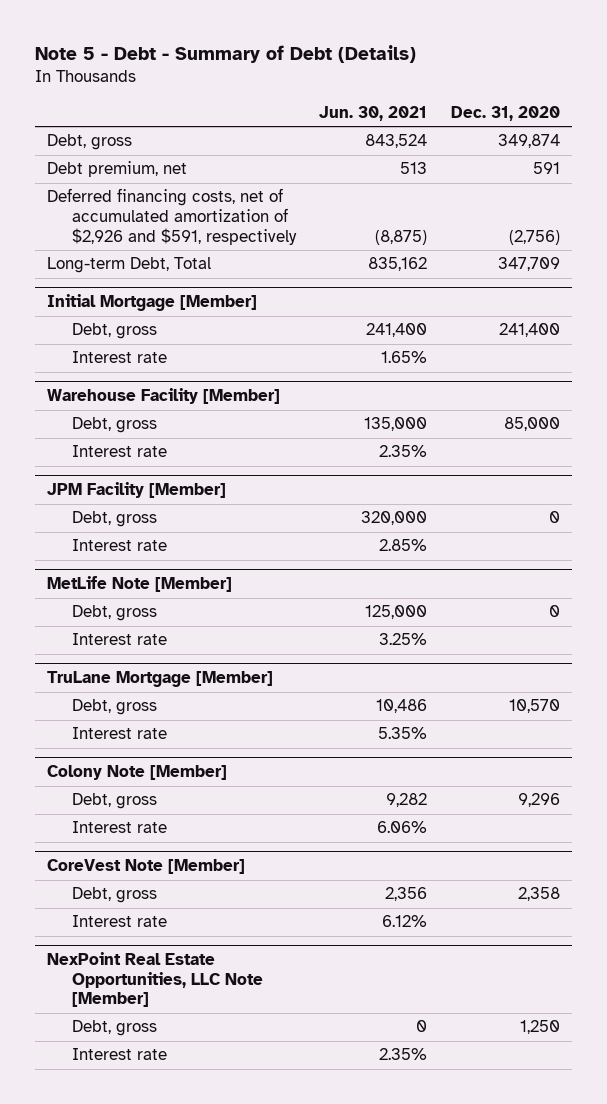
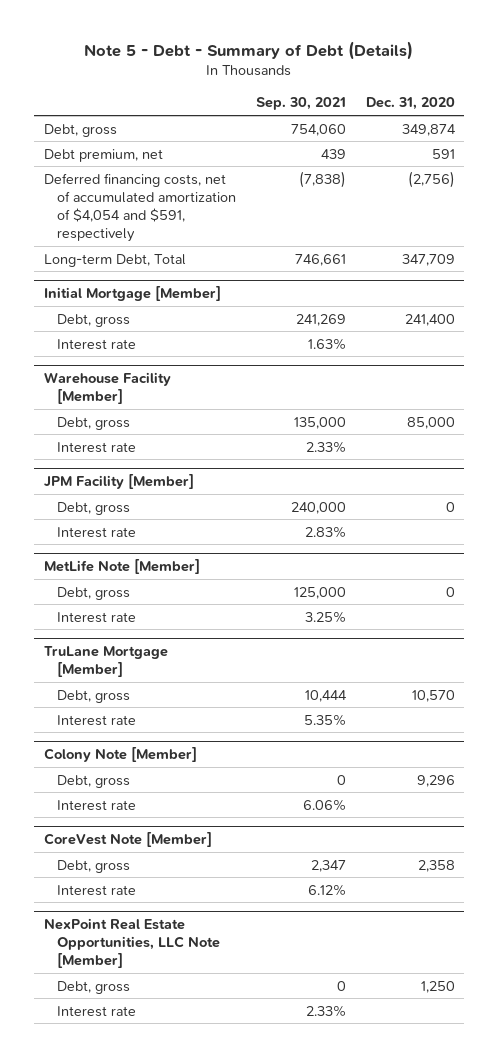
[319,105,428,121] Jun. 30, 2021 -> none
none -> [255,97,346,111] Sep. 30, 2021
[46,188,297,245] Deferred financing costs, net of accumulated amortization of $2,926 and $591, respectively -> [43,172,236,243] Deferred financing costs, net of accumulated amortization of $4,054 and $591, respectively

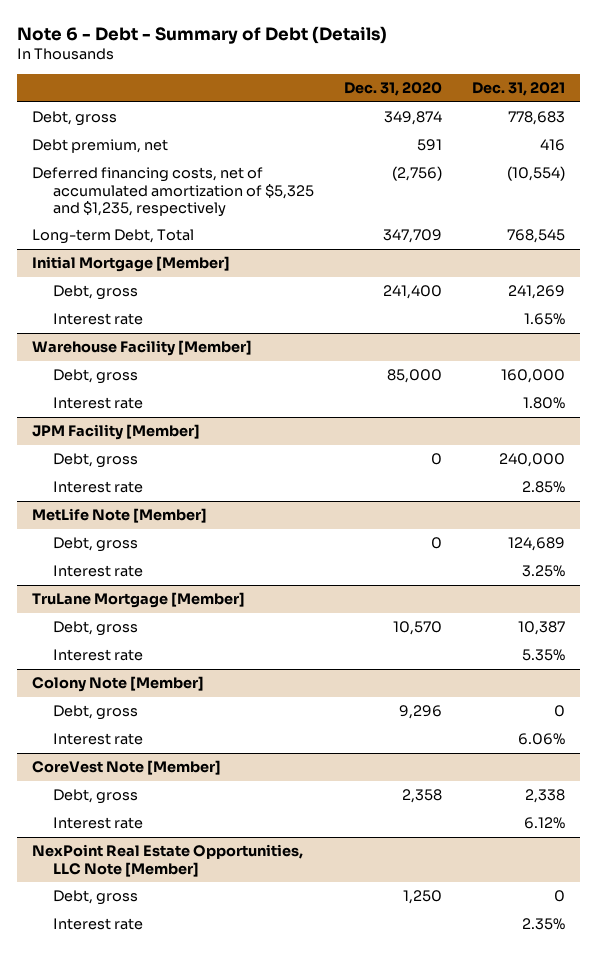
[84,40,414,60] Note 5 - Debt - Summary of Debt (Details) -> [17,25,388,44] Note 6 - Debt - Summary of Debt (Details)
[255,97,346,111] Sep. 30, 2021 -> none
none -> [472,82,566,97] Dec. 31, 2021
[43,172,236,243] Deferred financing costs, net of accumulated amortization of $4,054 and $591, respectively -> [32,167,314,217] Deferred financing costs, net of accumulated amortization of $5,325 and $1,235, respectively

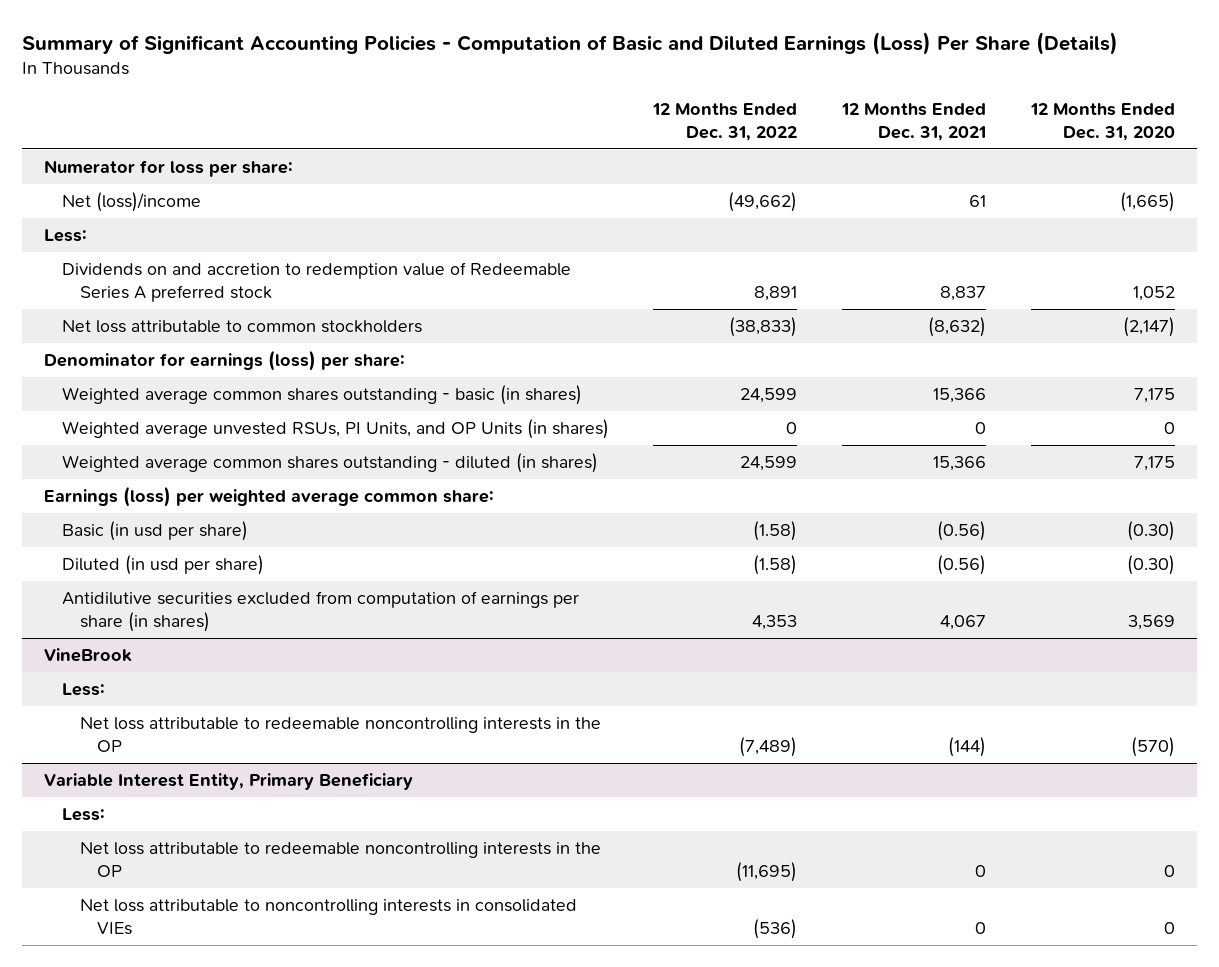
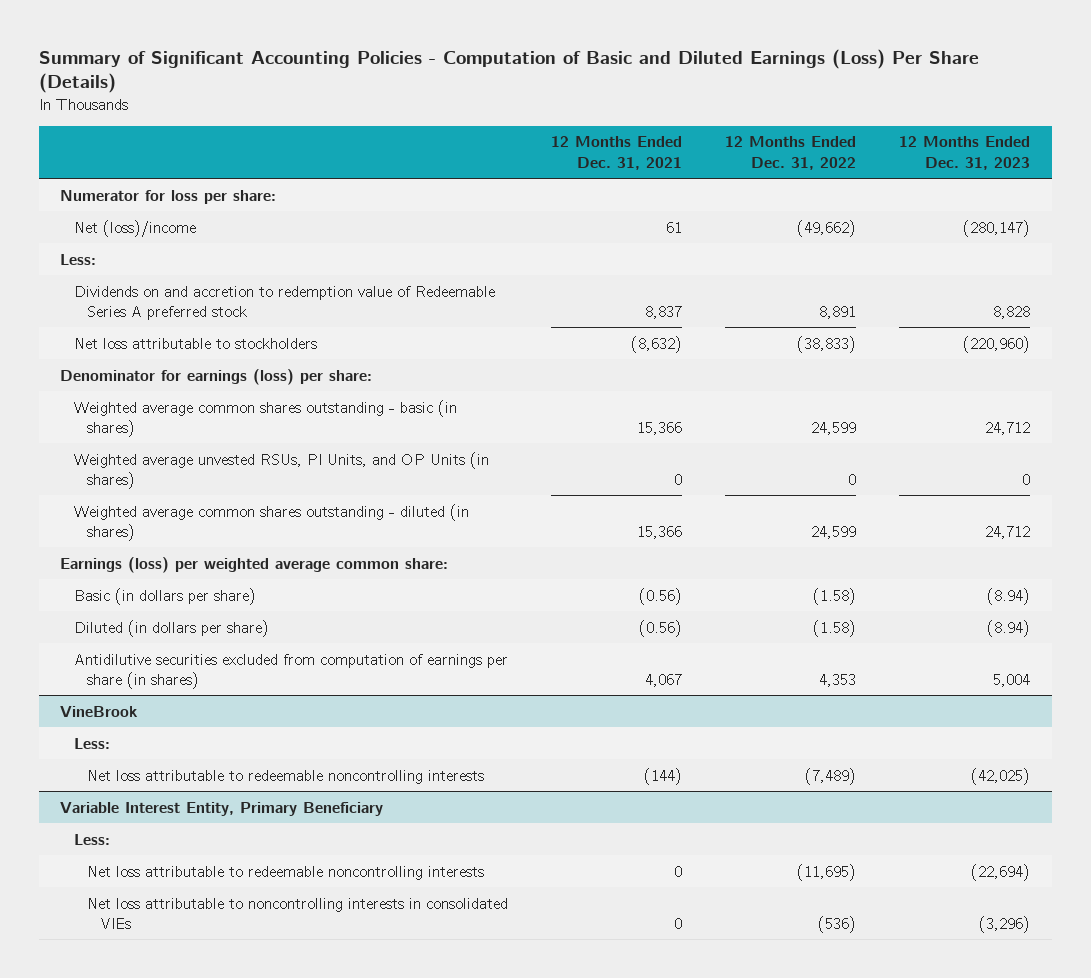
[1029,102,1175,142] 12 Months Ended Dec. 31, 2020 -> none
none -> [899,136,1031,170] 12 Months Ended Dec. 31, 2023
[61,320,422,334] Net loss attributable to common stockholders -> [73,337,317,349] Net loss attributable to stockholders
[61,521,248,542] Basic (in usd per share) -> [73,587,256,605] Basic (in dollars per share)
[61,555,264,576] Diluted (in usd per share) -> [73,619,269,637] Diluted (in dollars per share)
[79,717,601,753] Net loss attributable to redeemable noncontrolling interests in the OP -> [86,769,484,784] Net loss attributable to redeemable noncontrolling interests
[79,842,601,878] Net loss attributable to redeemable noncontrolling interests in the OP -> [86,865,484,880] Net loss attributable to redeemable noncontrolling interests

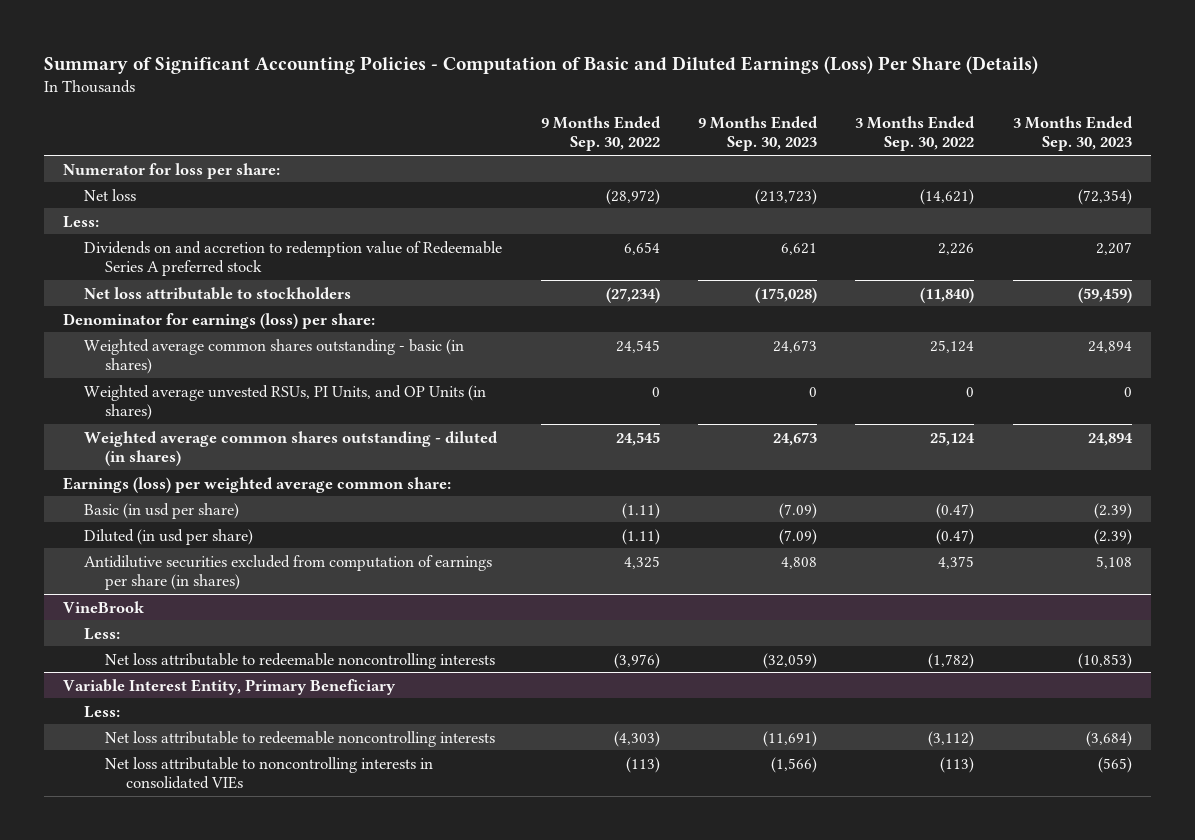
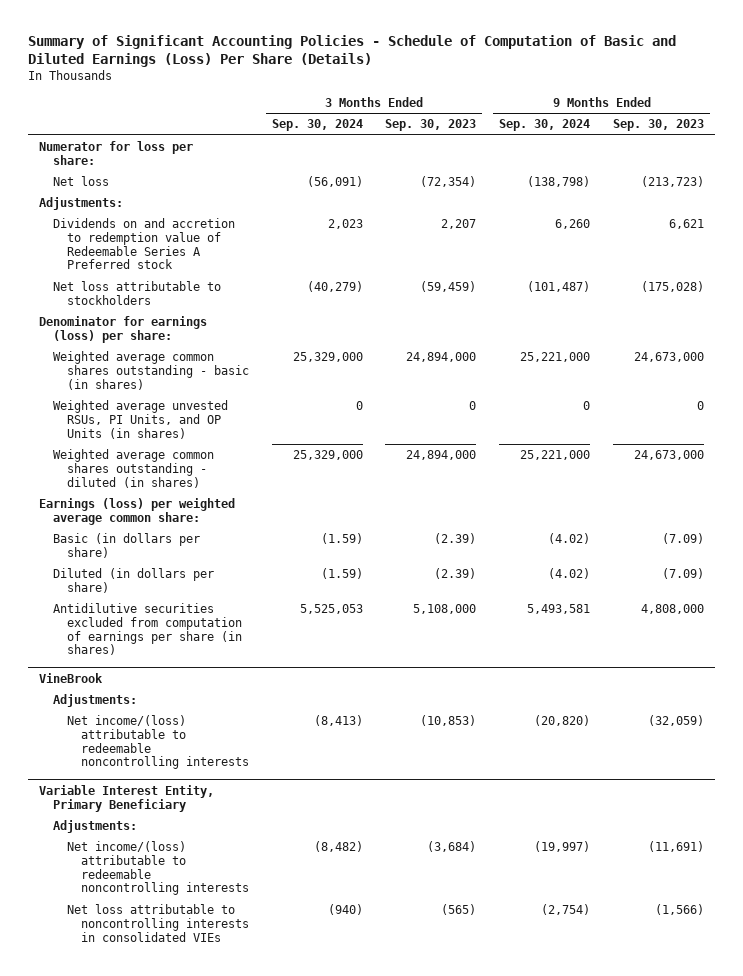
[44,55,1039,74] Summary of Significant Accounting Policies - Computation of Basic and Diluted Earnings (Loss) Per Share (Details) -> [27,34,676,68] Summary of Significant Accounting Policies - Schedule of Computation of Basic and Diluted Earnings (Loss) Per Share (Details)
[540,115,661,152] 9 Months Ended Sep. 30, 2022 -> none
[855,115,976,152] 3 Months Ended Sep. 30, 2022 -> none
none -> [271,119,363,132] Sep. 30, 2024
none -> [499,119,591,132] Sep. 30, 2024
[63,215,100,228] Less: -> [39,196,124,210] Adjustments:
[84,240,503,277] Dividends on and accretion to redemption value of Redeemable Series A preferred stock -> [52,217,235,270] Dividends on and accretion to redemption value of Redeemable Series A Preferred stock
[772,339,817,353] 24,673 -> [633,351,704,362] 24,673,000
[1087,340,1132,353] 24,894 -> [406,351,477,362] 24,894,000
[772,431,817,446] 24,673 -> [633,449,704,460] 24,673,000
[1087,432,1133,446] 24,894 -> [406,449,477,460] 24,894,000
[84,502,240,519] Basic (in usd per share) -> [52,532,200,558] Basic (in dollars per share)
[84,528,254,545] Diluted (in usd per share) -> [52,567,214,593] Diluted (in dollars per share)
[780,556,817,569] 4,808 -> [640,603,704,614] 4,808,000
[1095,555,1132,569] 5,108 -> [413,603,477,614] 5,108,000
[84,627,121,640] Less: -> [52,693,137,707] Adjustments:
[105,652,496,669] Net loss attributable to redeemable noncontrolling interests -> [66,714,249,770] Net income/(loss) attributable to redeemable noncontrolling interests
[84,705,121,718] Less: -> [52,819,137,833] Adjustments:
[105,730,496,747] Net loss attributable to redeemable noncontrolling interests -> [66,840,249,896] Net income/(loss) attributable to redeemable noncontrolling interests

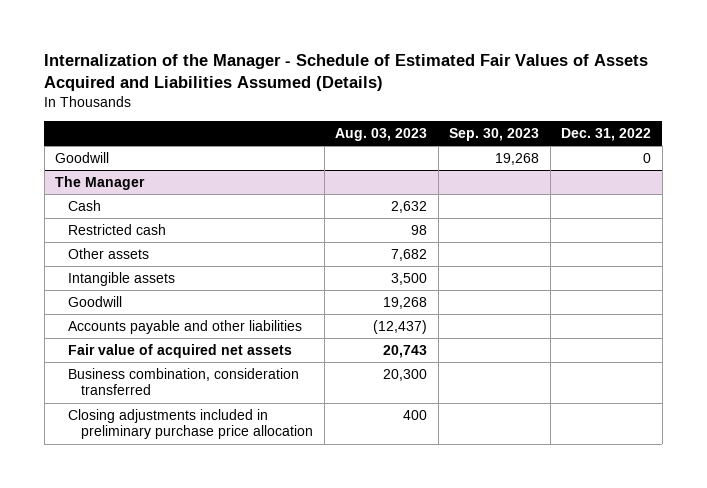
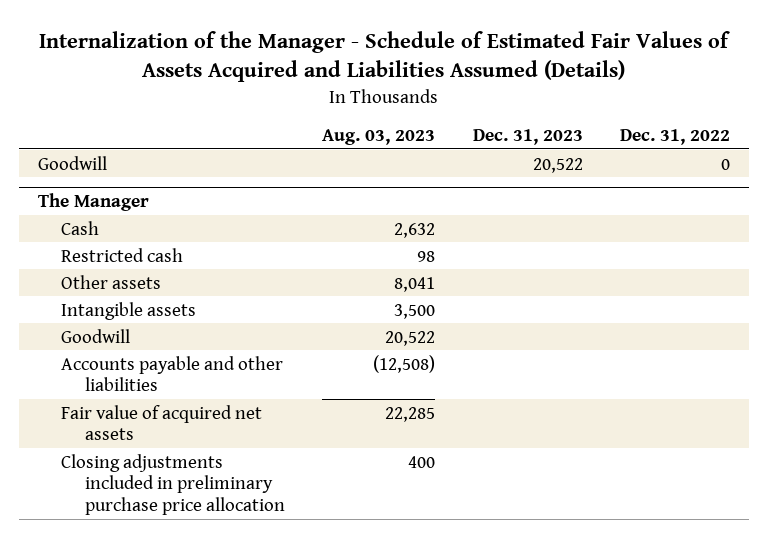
[449,128,540,142] Sep. 30, 2023 -> none
none -> [472,129,583,146] Dec. 31, 2023
[391,248,428,261] 7,682 -> [394,276,436,292] 8,041
[68,367,300,396] Business combination, consideration transferred -> none
[383,296,428,309] 19,268 -> [385,330,436,346] 20,522
[373,319,428,334] (12,437) -> [373,354,436,373] (12,508)
[383,344,428,358] 20,743 -> [385,406,436,422] 22,285

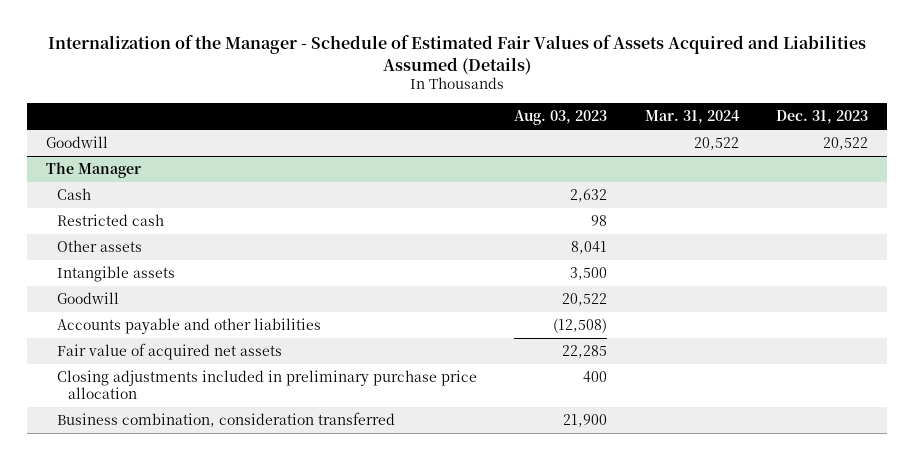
[620,129,731,146] Dec. 31, 2022 -> none
none -> [644,110,739,125] Mar. 31, 2024
none -> [56,412,395,428] Business combination, consideration transferred

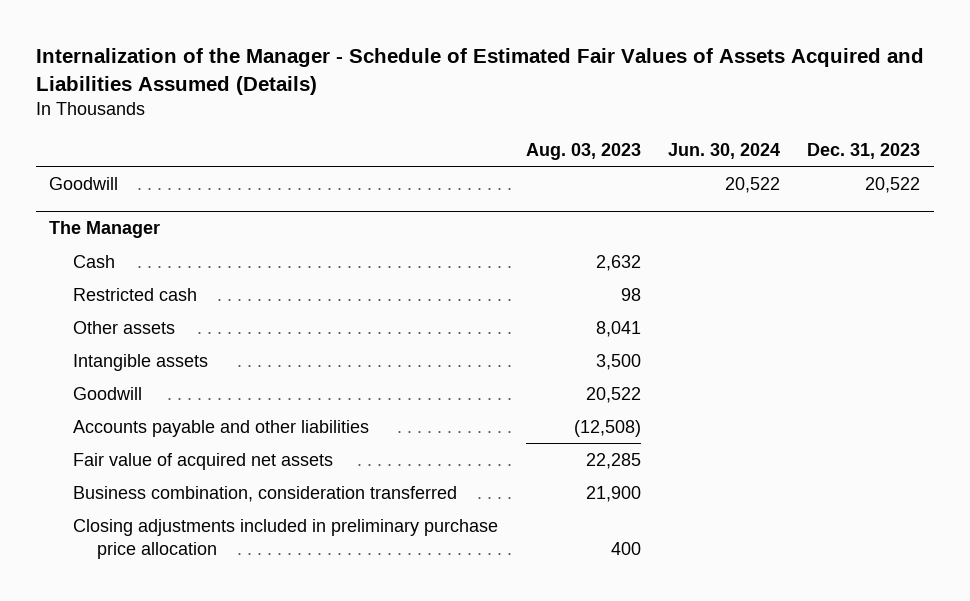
[644,110,739,125] Mar. 31, 2024 -> none
none -> [667,142,780,159] Jun. 30, 2024
[56,370,477,400] Closing adjustments included in preliminary purchase price allocation -> [73,518,499,559] Closing adjustments included in preliminary purchase price allocation

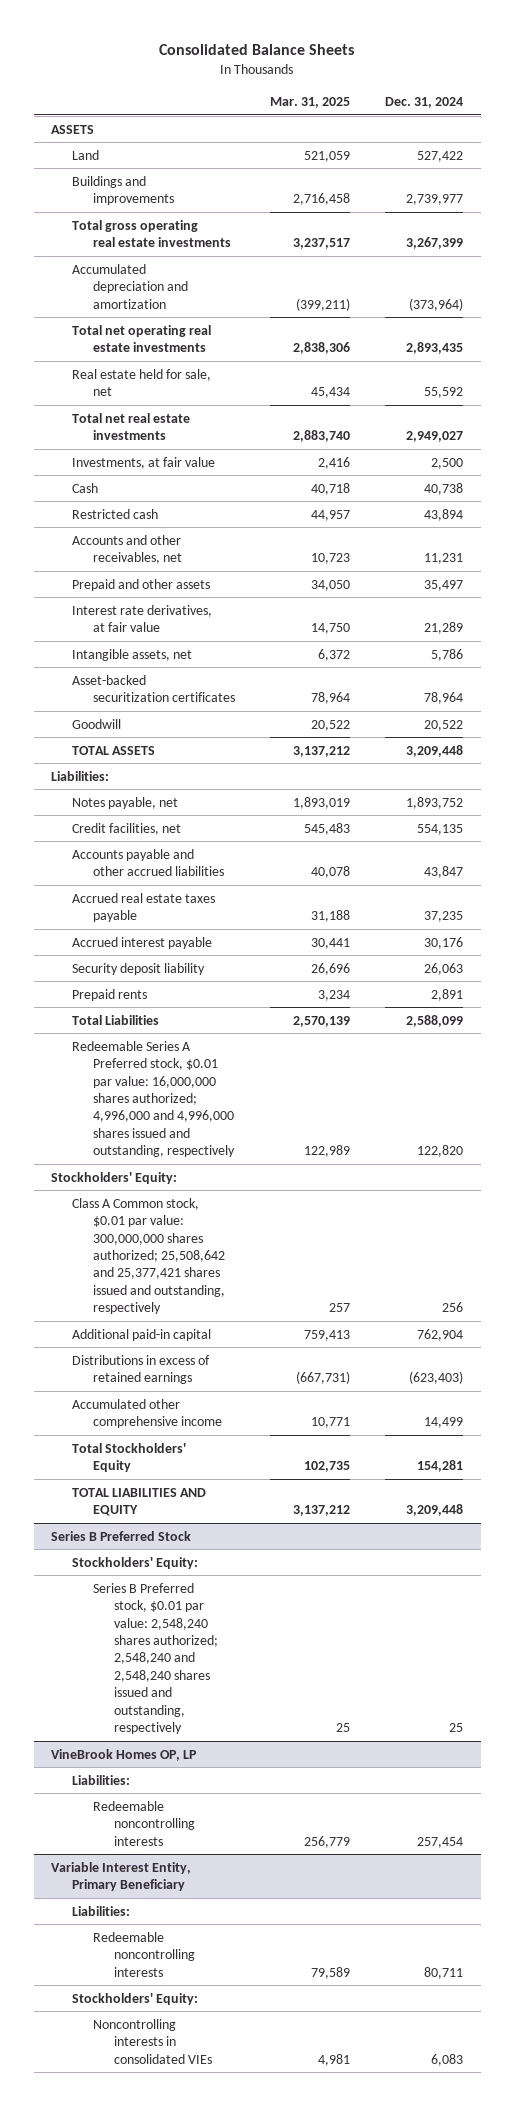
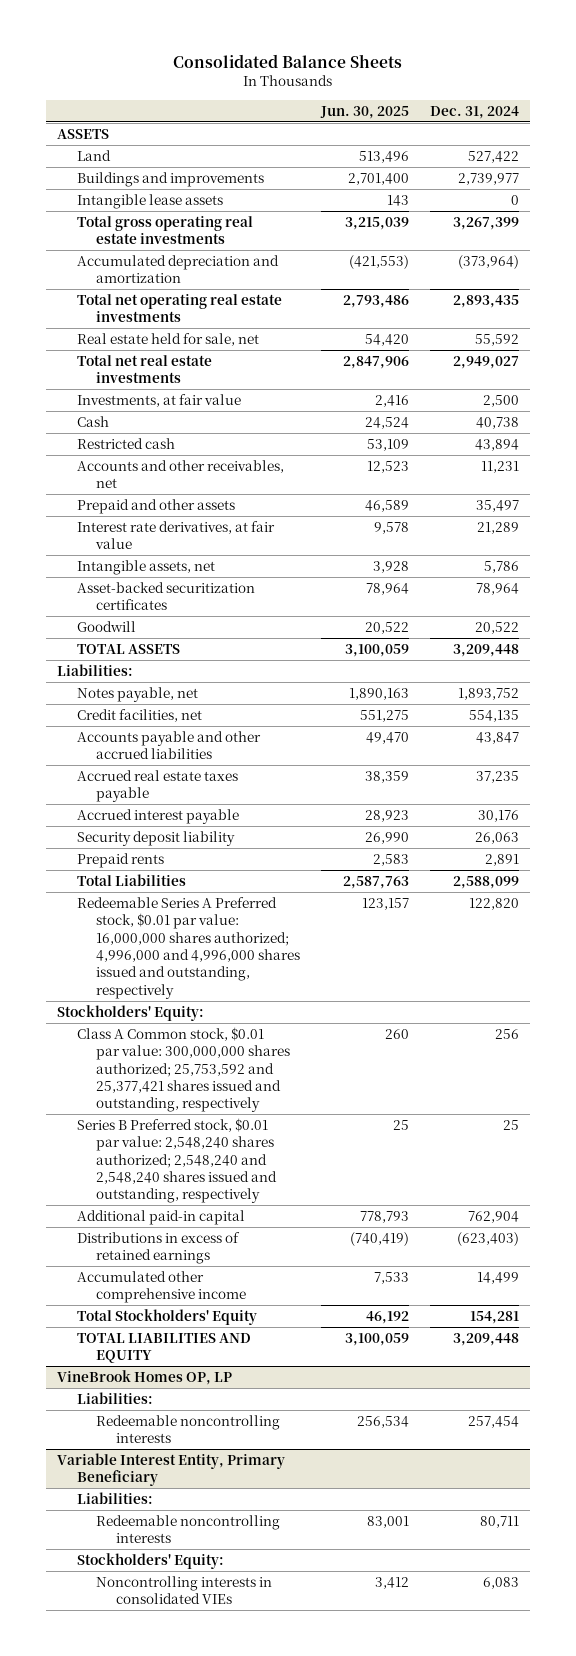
[270,97,351,109] Mar. 31, 2025 -> none
none -> [320,105,410,119] Jun. 30, 2025
none -> [76,193,223,209] Intangible lease assets
[72,1197,226,1315] Class A Common stock, $0.01 par value: 300,000,000 shares authorized; 25,508,642 and 25,377,421 shares issued and outstanding, respectively -> [76,1026,291,1113] Class A Common stock, $0.01 par value: 300,000,000 shares authorized; 25,753,592 and 25,377,421 shares issued and outstanding, respectively
none -> [76,1117,278,1204] Series B Preferred stock, $0.01 par value: 2,548,240 shares authorized; 2,548,240 and 2,548,240 shares issued and outstanding, respectively
[51,1530,192,1541] Series B Preferred Stock -> none
[72,1556,199,1569] Stockholders' Equity: -> none
[93,1582,218,1735] Series B Preferred stock, $0.01 par value: 2,548,240 shares authorized; 2,548,240 and 2,548,240 shares issued and outstanding, respectively -> none

